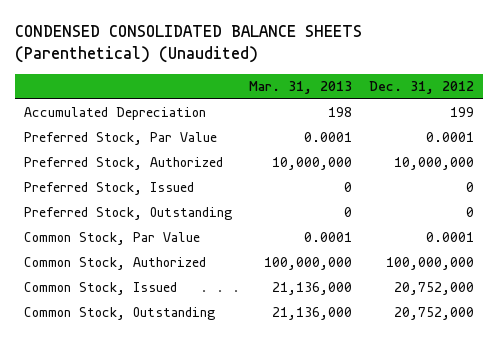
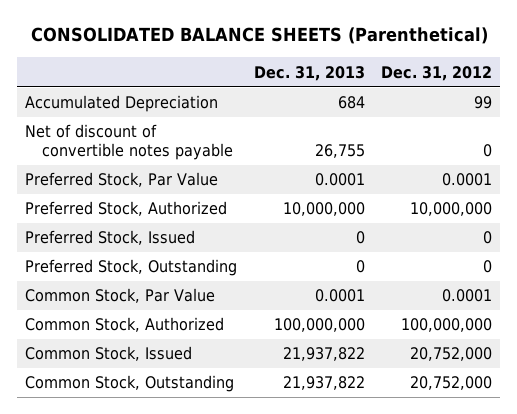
[15,25,363,64] CONDENSED CONSOLIDATED BALANCE SHEETS (Parenthetical) (Unaudited) -> [30,27,488,45] CONSOLIDATED BALANCE SHEETS (Parenthetical)
[248,81,352,95] Mar. 31, 2013 -> none
none -> [253,65,365,81] Dec. 31, 2013
[450,107,475,118] 199 -> [474,96,493,110] 99
none -> [25,124,234,161] Net of discount of convertible notes payable

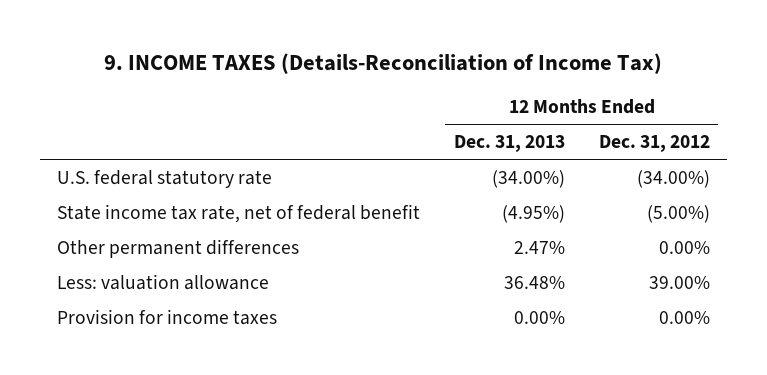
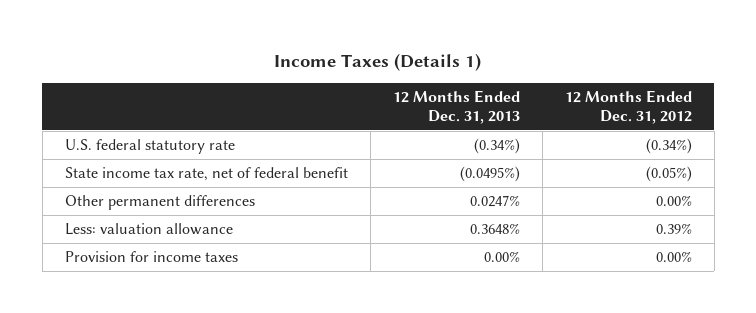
[104,53,663,75] 9. INCOME TAXES (Details-Reconciliation of Income Tax) -> [274,53,482,72] Income Taxes (Details 1)
[491,169,565,188] (34.00%) -> [473,138,520,155] (0.34%)
[636,169,710,188] (34.00%) -> [645,138,692,155] (0.34%)
[501,204,565,223] (4.95%) -> [459,166,520,183] (0.0495%)
[646,204,710,223] (5.00%) -> [645,166,692,183] (0.05%)
[513,240,565,254] 2.47% -> [469,195,520,208] 0.0247%
[503,275,565,289] 36.48% -> [469,223,520,235] 0.3648%
[648,275,710,289] 39.00% -> [655,223,692,235] 0.39%

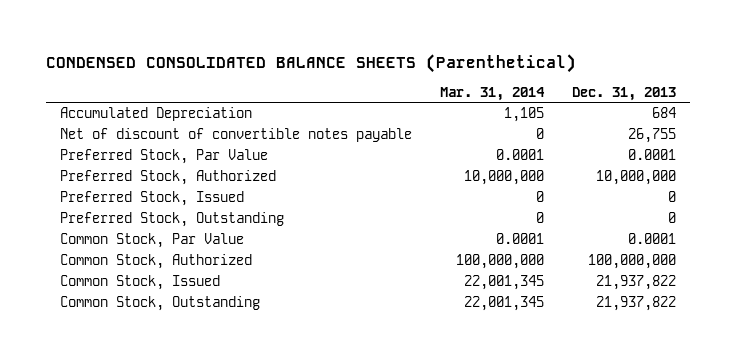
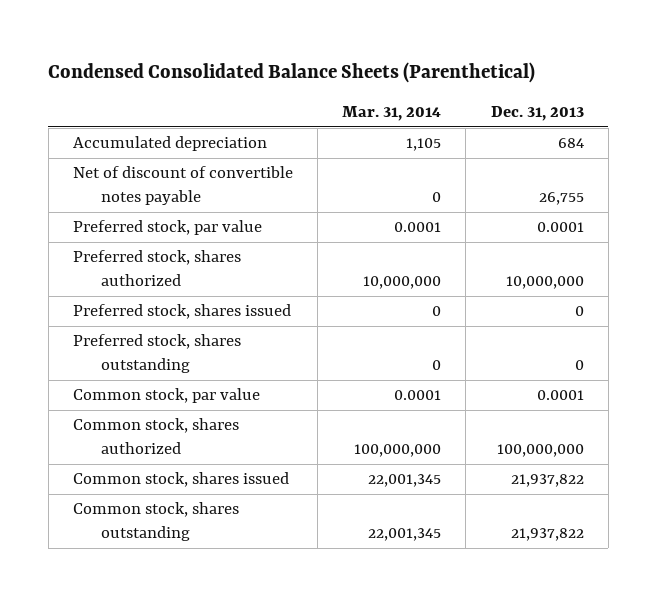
[46,53,577,73] CONDENSED CONSOLIDATED BALANCE SHEETS (Parenthetical) -> [48,61,536,83] Condensed Consolidated Balance Sheets (Parenthetical)
[60,107,253,122] Accumulated Depreciation -> [72,136,267,152] Accumulated depreciation
[60,149,269,165] Preferred Stock, Par Value -> [72,220,262,236] Preferred stock, par value
[60,170,277,186] Preferred Stock, Authorized -> [72,250,241,287] Preferred stock, shares authorized
[60,191,245,207] Preferred Stock, Issued -> [72,304,291,320] Preferred stock, shares issued
[60,212,285,228] Preferred Stock, Outstanding -> [72,334,241,374] Preferred stock, shares outstanding
[60,233,245,249] Common Stock, Par Value -> [72,388,260,404] Common stock, par value
[60,254,253,270] Common Stock, Authorized -> [72,418,239,455] Common stock, shares authorized
[60,275,221,291] Common Stock, Issued -> [72,472,289,488] Common stock, shares issued
[60,296,261,312] Common Stock, Outstanding -> [72,502,239,542] Common stock, shares outstanding

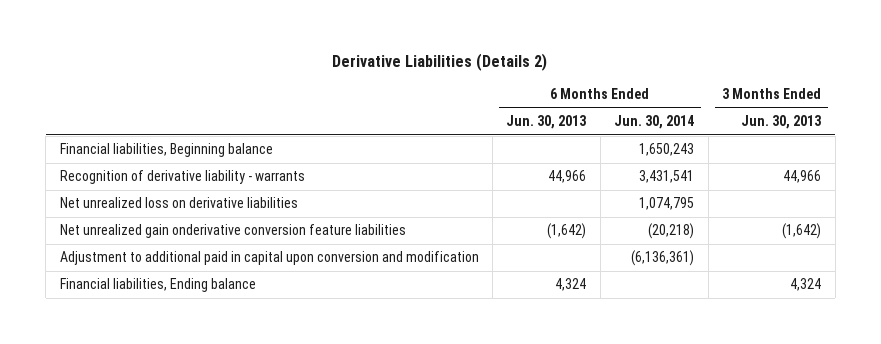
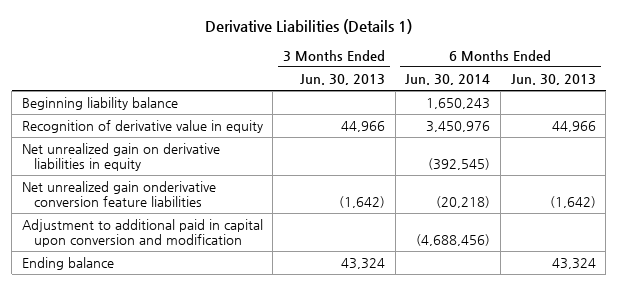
[332,53,548,72] Derivative Liabilities (Details 2) -> [204,19,412,35] Derivative Liabilities (Details 1)
[59,143,273,158] Financial liabilities, Beginning balance -> [21,97,178,111] Beginning liability balance
[59,170,305,185] Recognition of derivative liability - warrants -> [21,120,263,134] Recognition of derivative value in equity
[639,170,695,184] 3,431,541 -> [426,121,491,133] 3,450,976
[59,197,298,209] Net unrealized loss on derivative liabilities -> [21,143,220,171] Net unrealized gain on derivative liabilities in equity
[639,197,695,211] 1,074,795 -> [428,157,491,170] (392,545)
[631,250,695,267] (6,136,361) -> [416,233,491,246] (4,688,456)
[59,278,256,293] Financial liabilities, Ending balance -> [21,257,114,271] Ending balance
[555,278,587,292] 4,324 -> [551,258,596,270] 43,324
[790,278,822,292] 4,324 -> [340,258,385,270] 43,324

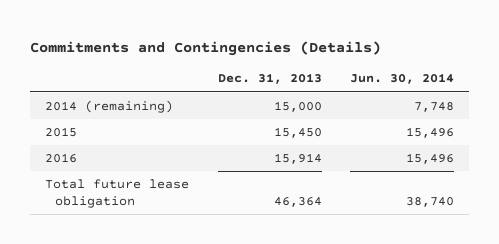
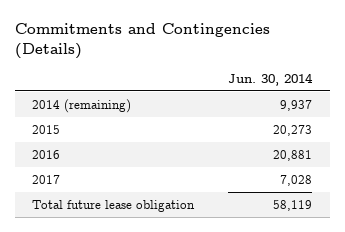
[217,73,322,85] Dec. 31, 2013 -> none
[414,102,455,113] 7,748 -> [280,99,313,111] 9,937
[406,127,455,139] 15,496 -> [273,124,313,136] 20,273
[406,153,455,165] 15,496 -> [273,149,313,161] 20,881
none -> [32,174,61,184] 2017
[406,196,455,207] 38,740 -> [273,199,313,211] 58,119

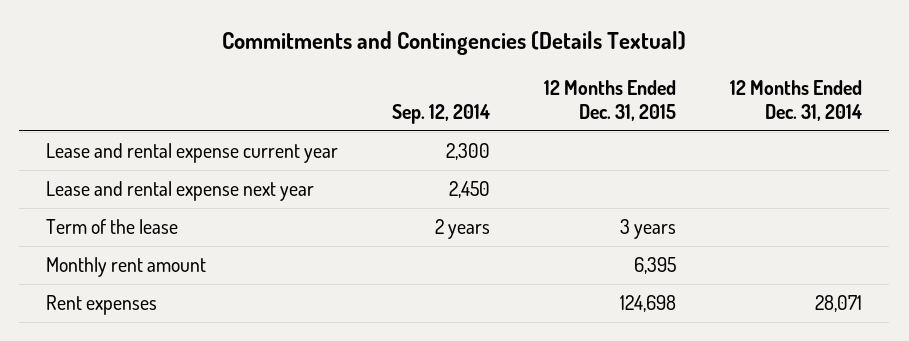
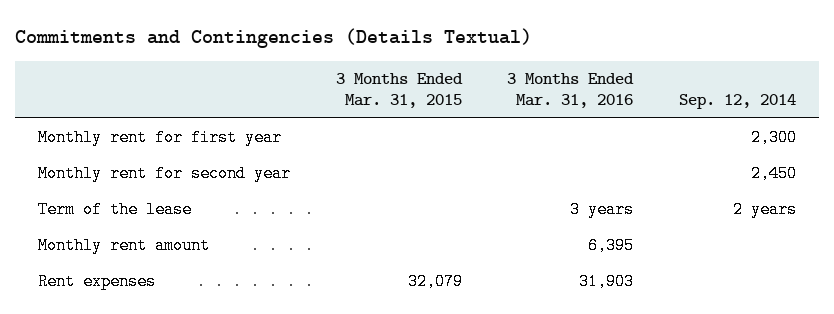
[544,80,677,121] 12 Months Ended Dec. 31, 2015 -> none
[730,80,863,121] 12 Months Ended Dec. 31, 2014 -> none
none -> [335,73,463,109] 3 Months Ended Mar. 31, 2015
none -> [507,73,635,109] 3 Months Ended Mar. 31, 2016
[46,143,339,164] Lease and rental expense current year -> [37,129,282,147] Monthly rent for first year
[46,181,315,202] Lease and rental expense next year -> [37,165,291,183] Monthly rent for second year

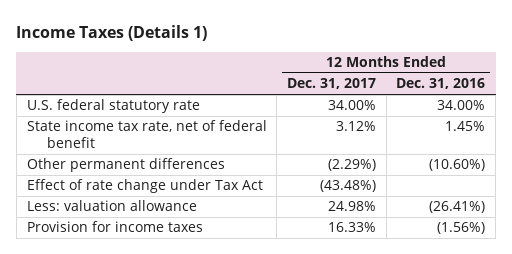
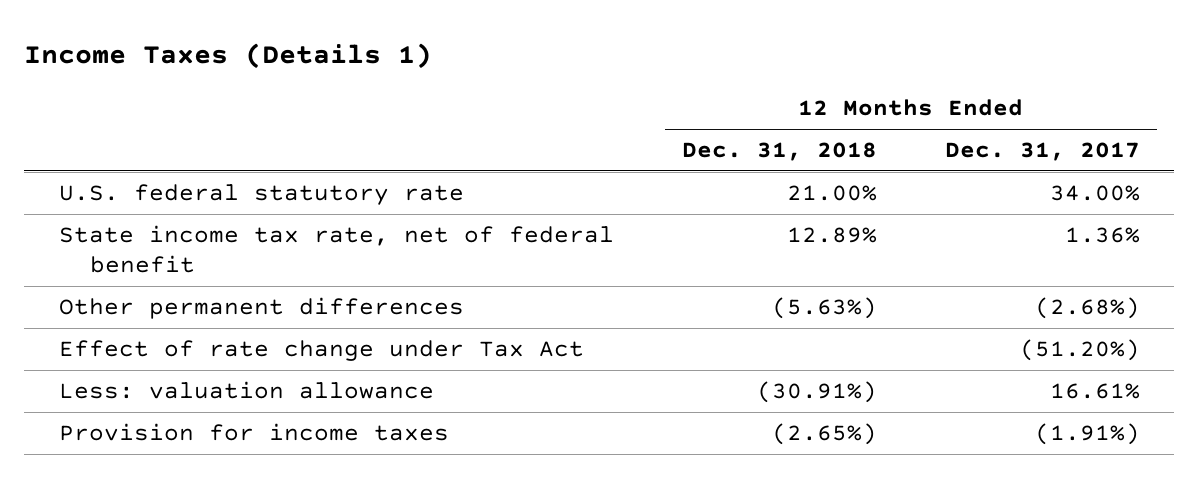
[396,78,486,90] Dec. 31, 2016 -> none
none -> [681,142,877,162] Dec. 31, 2018
[336,121,377,132] 3.12% -> [1064,227,1140,244] 1.36%
[328,159,377,172] (2.29%) -> [1034,297,1140,320] (2.68%)
[320,180,377,193] (43.48%) -> [1019,339,1140,362] (51.20%)
[328,201,377,212] 24.98% -> [1049,383,1140,400] 16.61%
[328,222,377,233] 16.33% -> [1034,423,1140,446] (1.91%)

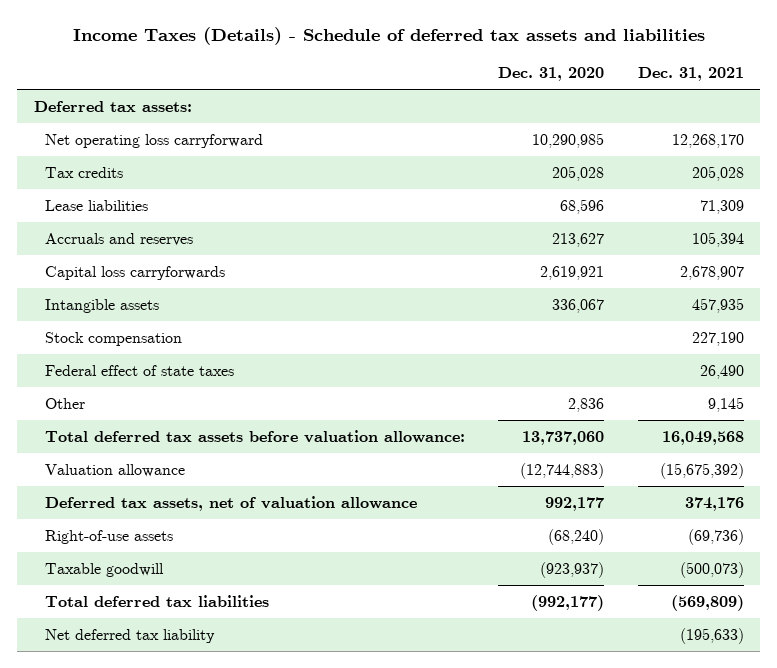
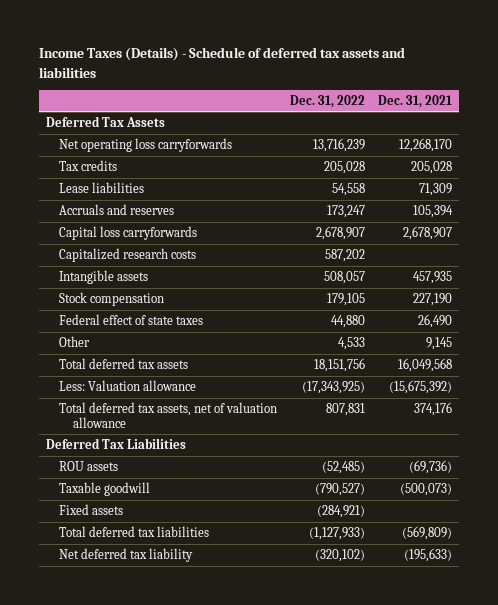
[498,67,605,82] Dec. 31, 2020 -> none
none -> [290,94,366,108] Dec. 31, 2022
[33,100,192,112] Deferred tax assets: -> [45,115,165,127] Deferred Tax Assets
[45,133,264,148] Net operating loss carryforward -> [59,137,233,152] Net operating loss carryforwards
none -> [59,247,197,262] Capitalized research costs
[45,429,466,443] Total deferred tax assets before valuation allowance: -> [59,357,189,369] Total deferred tax assets
[45,463,186,477] Valuation allowance -> [59,379,197,391] Less: Valuation allowance
[45,495,418,511] Deferred tax assets, net of valuation allowance -> [59,401,278,428] Total deferred tax assets, net of valuation allowance
none -> [45,437,186,449] Deferred Tax Liabilities
[45,529,174,544] Right-of-use assets -> [59,460,119,471] ROU assets
none -> [59,503,124,515] Fixed assets

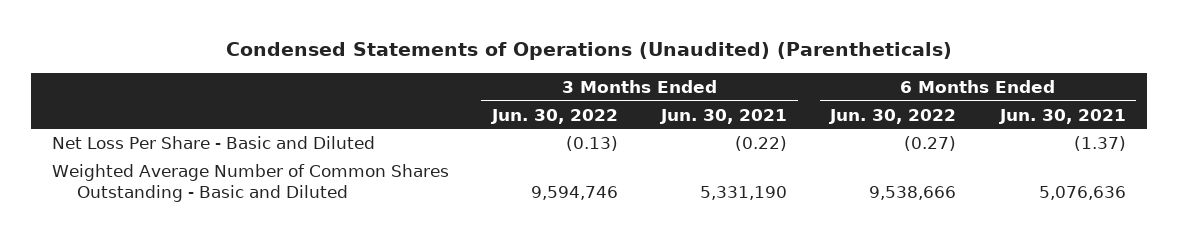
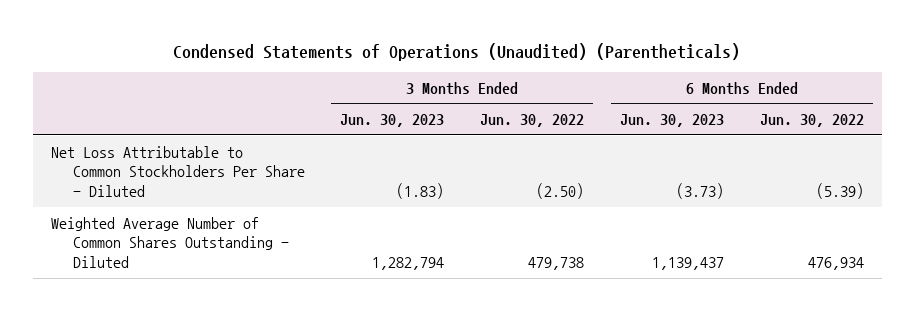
[660,108,788,124] Jun. 30, 2021 -> none
[998,108,1126,124] Jun. 30, 2021 -> none
none -> [340,114,445,128] Jun. 30, 2023
none -> [619,114,724,128] Jun. 30, 2023
[52,135,376,149] Net Loss Per Share - Basic and Diluted -> [50,145,305,198] Net Loss Attributable to Common Stockholders Per Share - Diluted
[566,135,619,151] (0.13) -> [536,183,585,200] (2.50)
[904,135,957,151] (0.27) -> [815,183,864,200] (5.39)
[52,163,450,203] Weighted Average Number of Common Shares Outstanding - Basic and Diluted -> [50,216,289,269] Weighted Average Number of Common Shares Outstanding - Diluted
[531,186,619,201] 9,594,746 -> [528,257,585,271] 479,738
[869,186,957,201] 9,538,666 -> [807,257,864,271] 476,934

